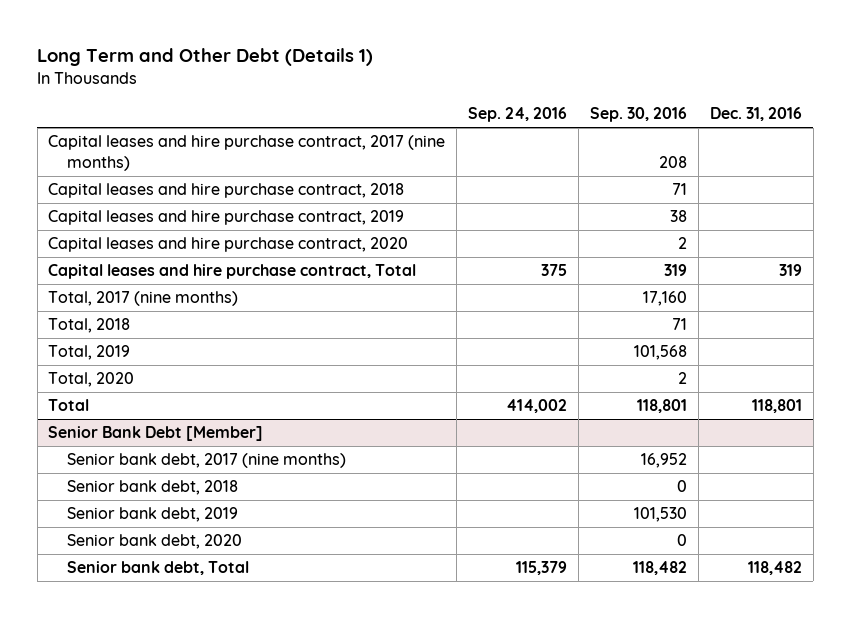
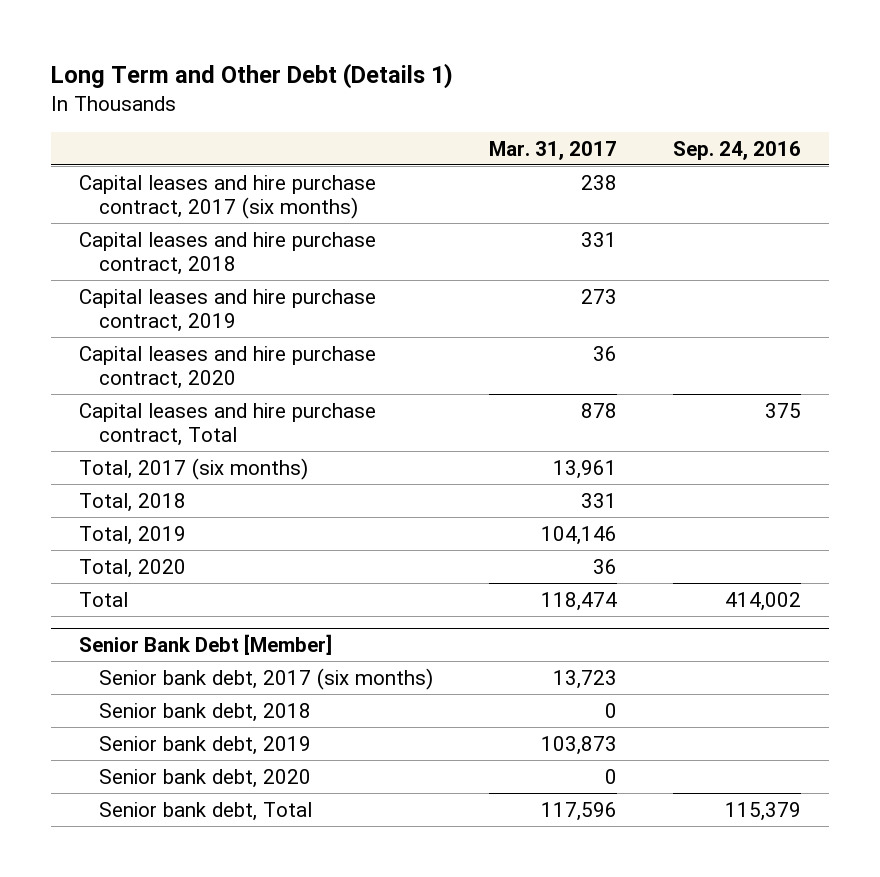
[590,107,688,123] Sep. 30, 2016 -> none
[709,107,802,122] Dec. 31, 2016 -> none
none -> [488,140,617,160] Mar. 31, 2017
[48,135,446,172] Capital leases and hire purchase contract, 2017 (nine months) -> [79,174,377,220] Capital leases and hire purchase contract, 2017 (six months)
[48,291,239,307] Total, 2017 (nine months) -> [79,457,309,480] Total, 2017 (six months)
[66,453,346,469] Senior bank debt, 2017 (nine months) -> [98,667,433,690] Senior bank debt, 2017 (six months)

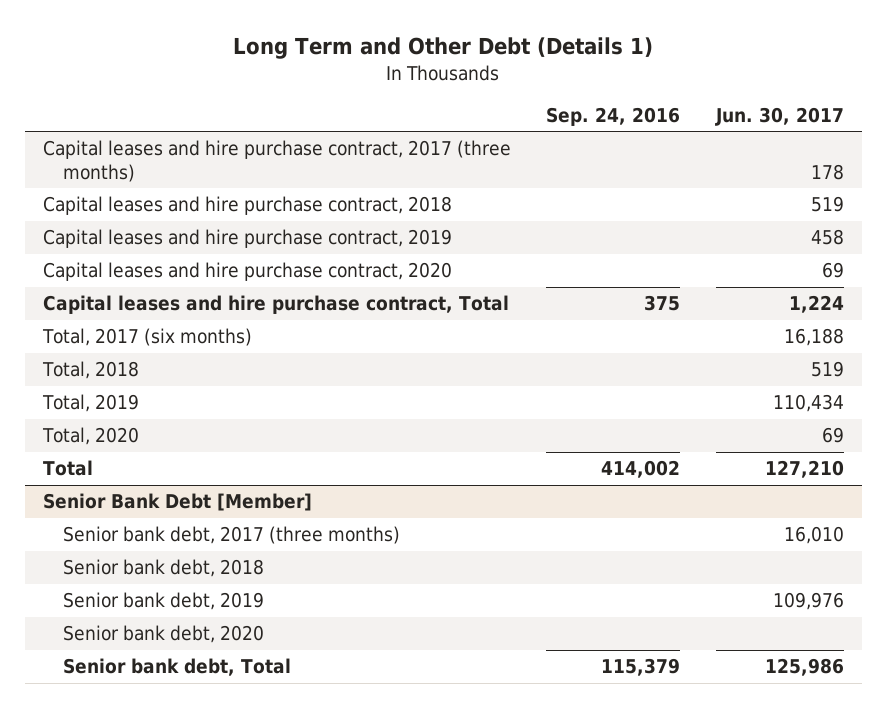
[488,140,617,160] Mar. 31, 2017 -> none
none -> [715,106,845,126] Jun. 30, 2017
[79,174,377,220] Capital leases and hire purchase contract, 2017 (six months) -> [42,140,511,182] Capital leases and hire purchase contract, 2017 (three months)
[98,667,433,690] Senior bank debt, 2017 (six months) -> [62,526,400,545] Senior bank debt, 2017 (three months)

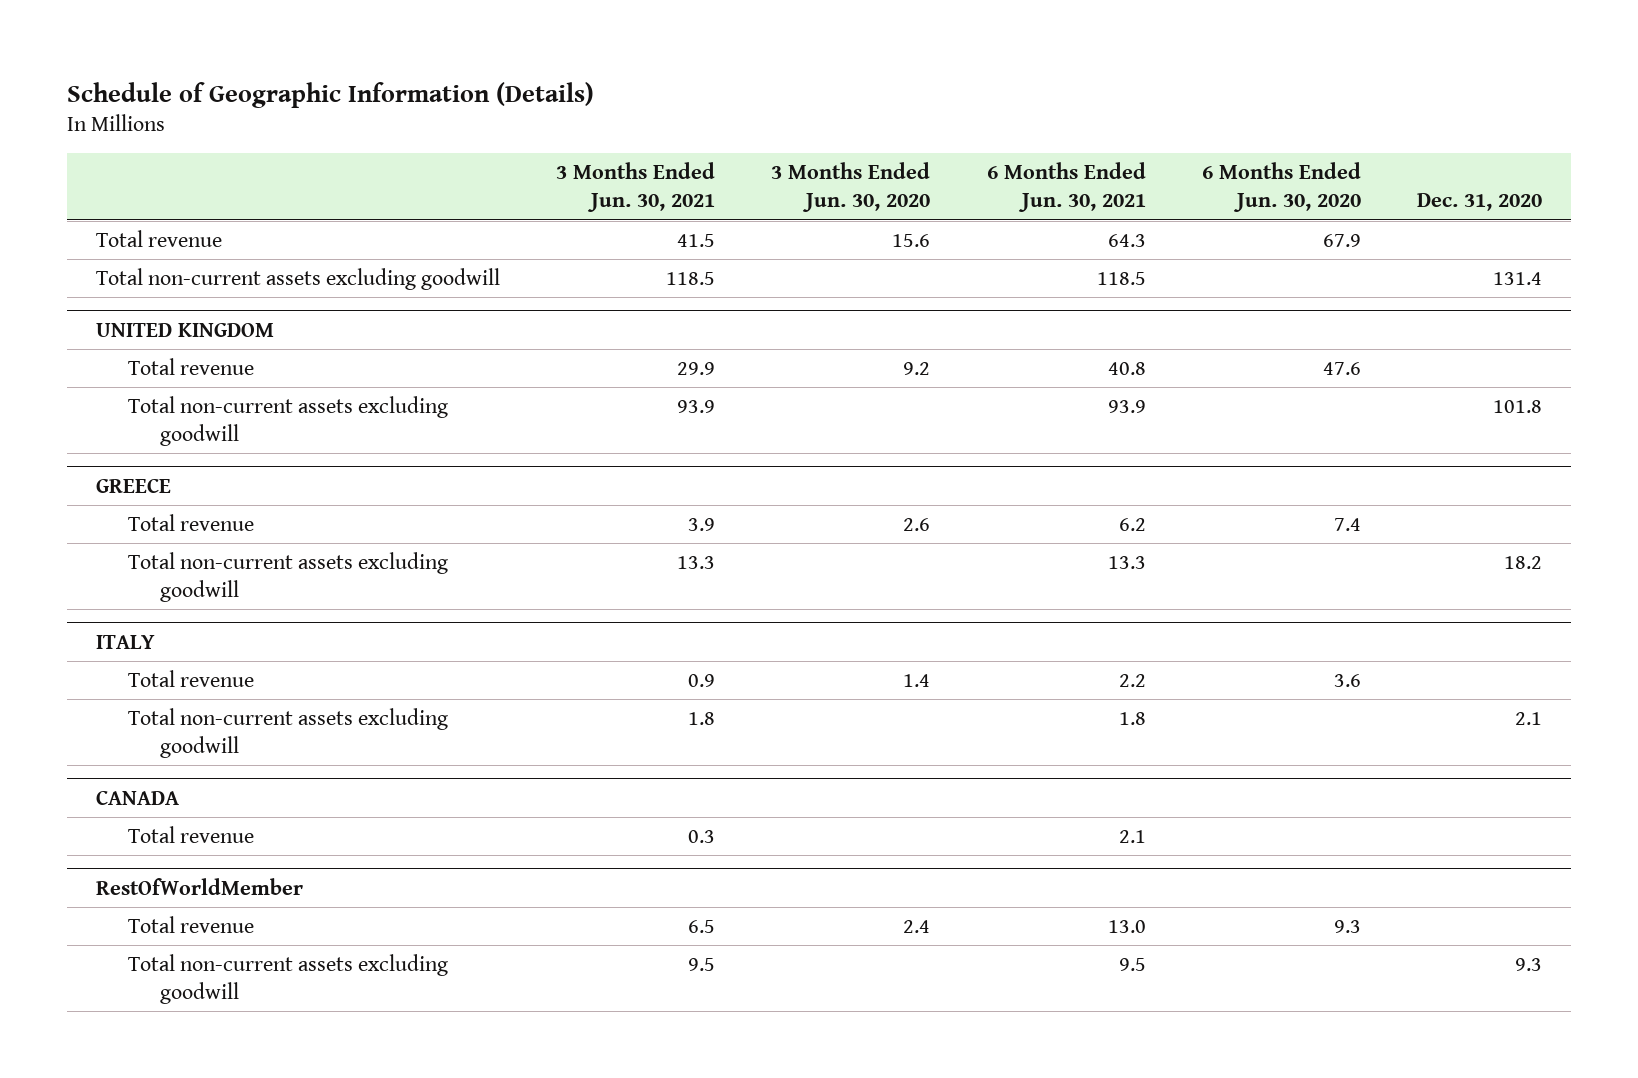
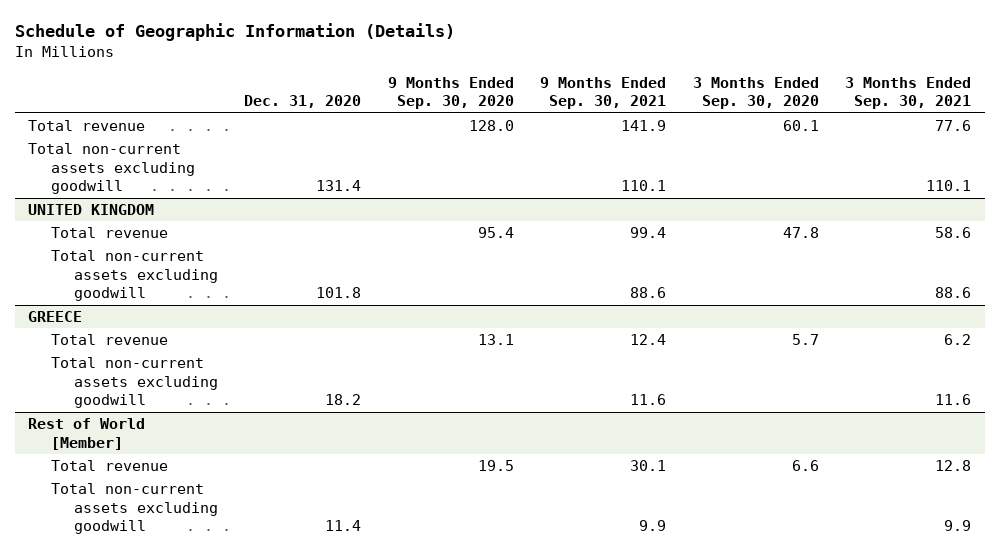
[555,162,715,213] 3 Months Ended Jun. 30, 2021 -> none
[771,162,931,213] 3 Months Ended Jun. 30, 2020 -> none
[986,162,1146,213] 6 Months Ended Jun. 30, 2021 -> none
[1201,162,1361,213] 6 Months Ended Jun. 30, 2020 -> none
none -> [387,76,514,110] 9 Months Ended Sep. 30, 2020
none -> [540,76,667,110] 9 Months Ended Sep. 30, 2021
none -> [692,76,819,110] 3 Months Ended Sep. 30, 2020
none -> [845,76,972,110] 3 Months Ended Sep. 30, 2021
[95,634,155,649] ITALY -> none
[127,670,254,688] Total revenue -> none
[127,708,448,758] Total non-current assets excluding goodwill -> none
[95,789,179,805] CANADA -> none
[127,826,254,844] Total revenue -> none
[95,877,303,895] RestOfWorldMember -> [28,417,146,450] Rest of World [Member]
[1515,958,1543,972] 9.3 -> [325,520,362,532] 11.4

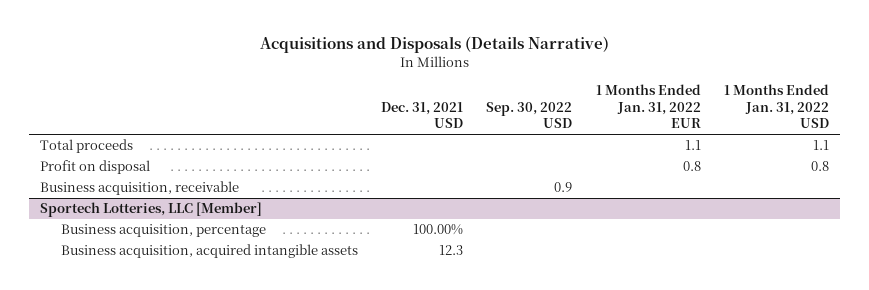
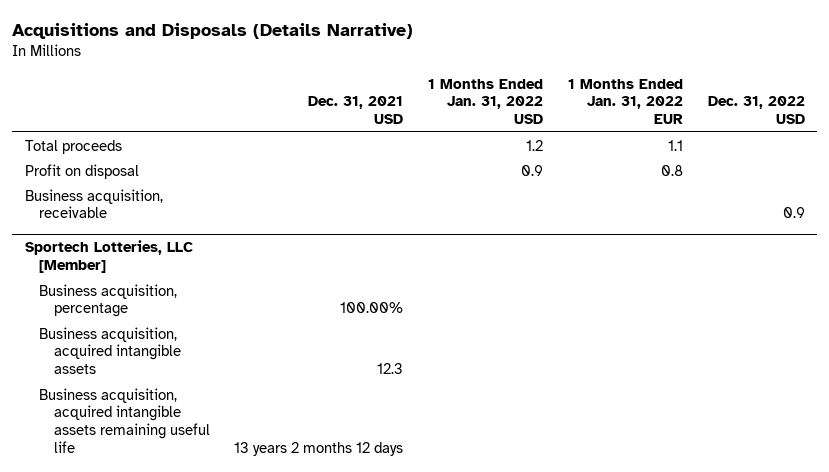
[486,101,573,129] Sep. 30, 2022 USD -> none
none -> [707,96,805,125] Dec. 31, 2022 USD
[812,140,829,151] 1.1 -> [526,139,544,151] 1.2
[810,161,829,172] 0.8 -> [521,164,544,176] 0.9
none -> [39,387,210,454] Business acquisition, acquired intangible assets remaining useful life

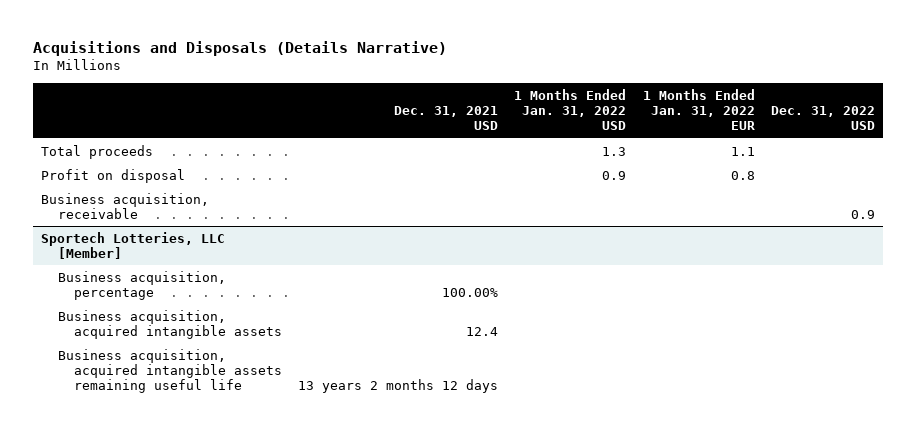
[526,139,544,151] 1.2 -> [602,146,627,156] 1.3
[377,363,404,375] 12.3 -> [466,326,499,336] 12.4

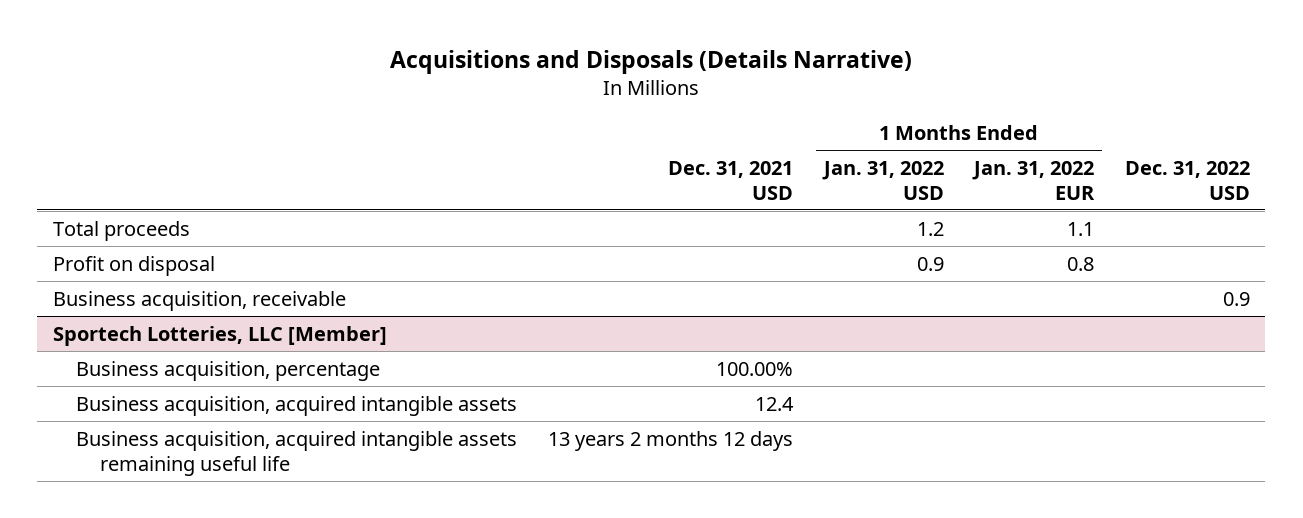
[602,146,627,156] 1.3 -> [916,221,944,236] 1.2

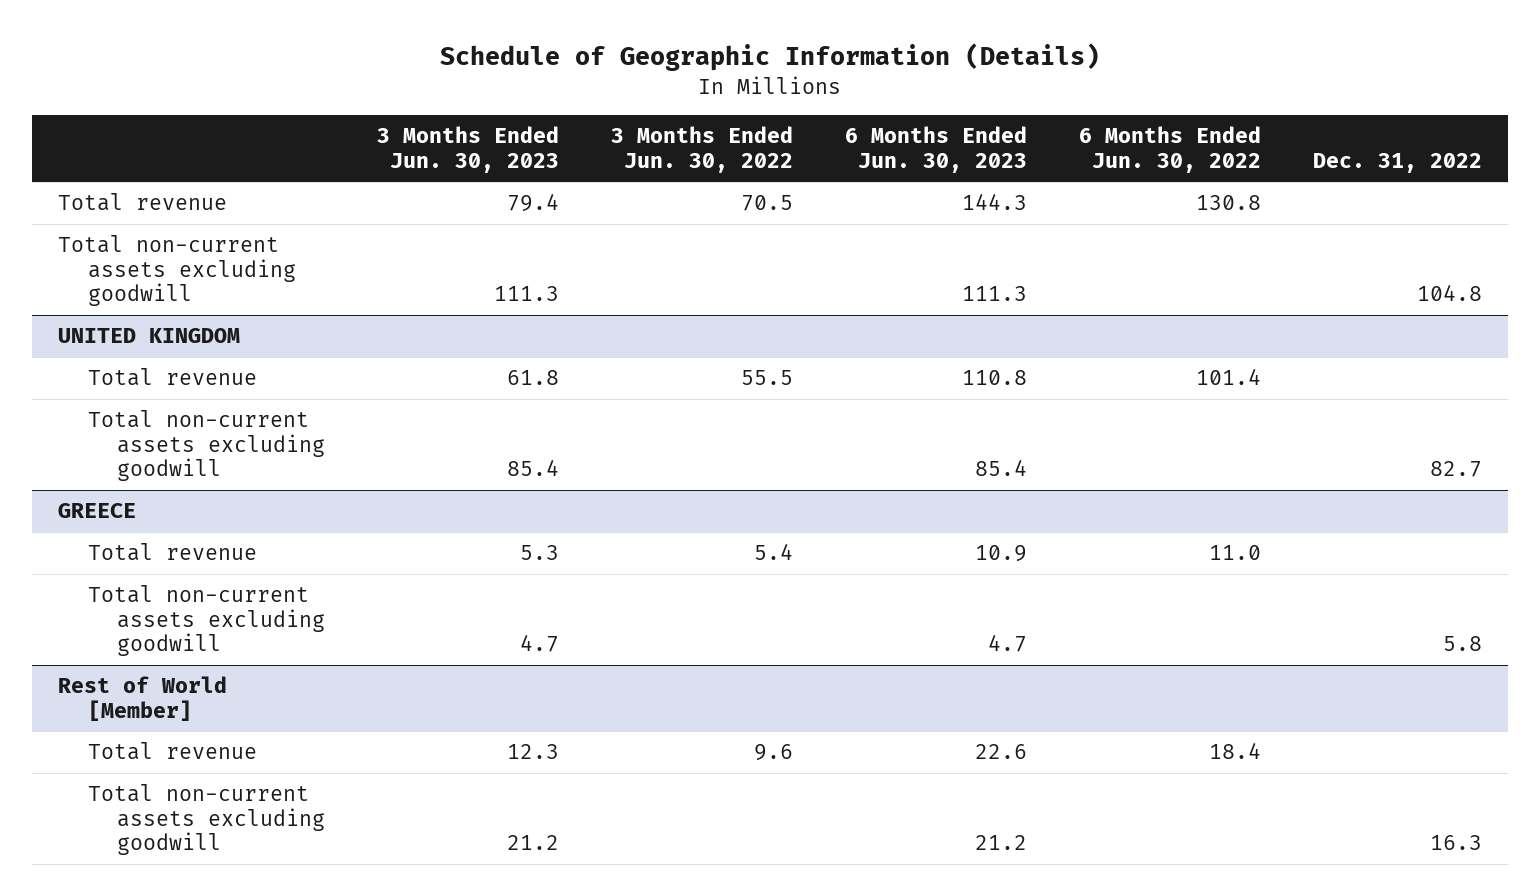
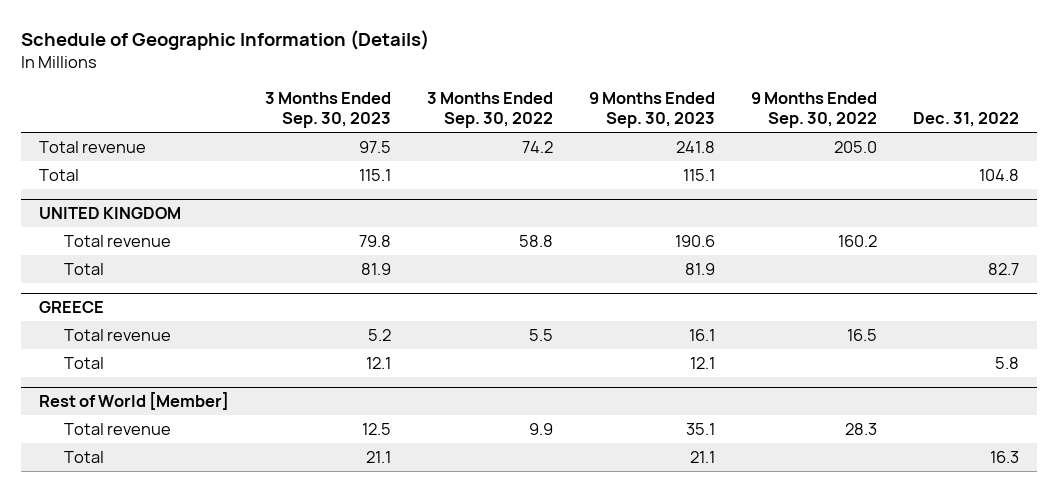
[377,126,560,173] 3 Months Ended Jun. 30, 2023 -> none
[611,126,794,173] 3 Months Ended Jun. 30, 2022 -> none
[845,126,1028,173] 6 Months Ended Jun. 30, 2023 -> none
[1078,126,1261,173] 6 Months Ended Jun. 30, 2022 -> none
none -> [264,92,391,129] 3 Months Ended Sep. 30, 2023
none -> [426,92,553,129] 3 Months Ended Sep. 30, 2022
none -> [588,92,715,129] 9 Months Ended Sep. 30, 2023
none -> [750,92,877,129] 9 Months Ended Sep. 30, 2022
[58,235,296,307] Total non-current assets excluding goodwill -> [38,168,79,181] Total
[87,410,326,482] Total non-current assets excluding goodwill -> [64,262,105,275] Total
[87,585,326,657] Total non-current assets excluding goodwill -> [64,356,105,369] Total
[87,784,326,856] Total non-current assets excluding goodwill -> [64,450,105,463] Total

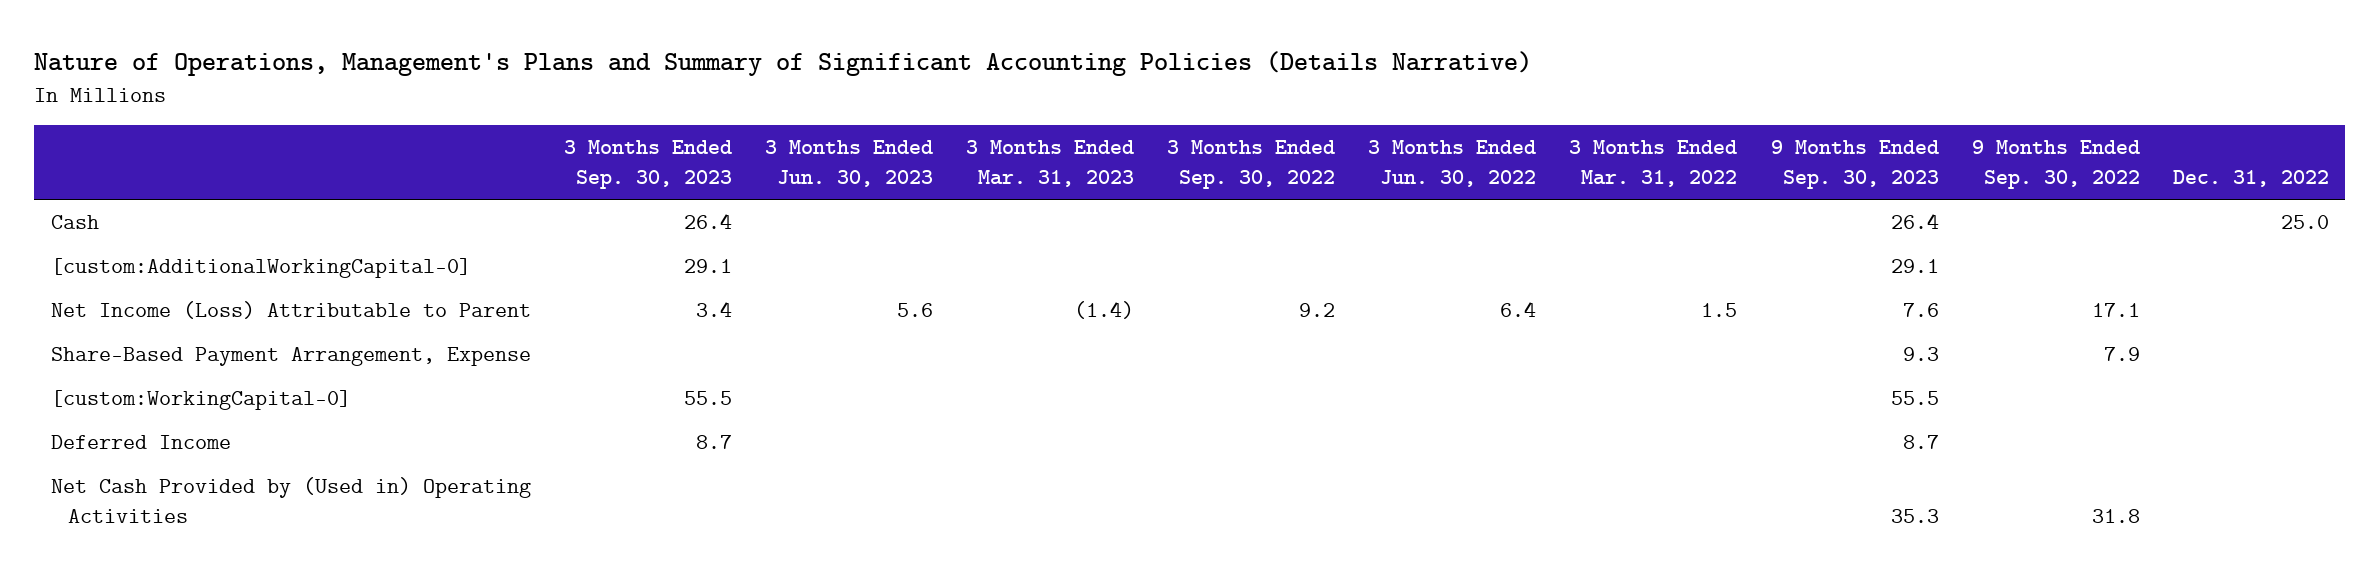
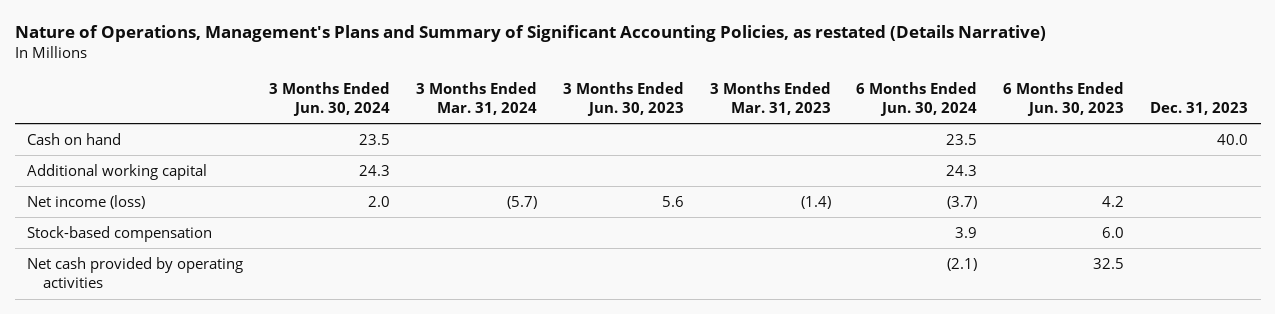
[34,51,1533,77] Nature of Operations, Management's Plans and Summary of Significant Accounting Policies (Details Narrative) -> [14,24,1046,42] Nature of Operations, Management's Plans and Summary of Significant Accounting Policies, as restated (Details Narrative)
[563,140,732,189] 3 Months Ended Sep. 30, 2023 -> none
[1167,140,1336,189] 3 Months Ended Sep. 30, 2022 -> none
[1368,140,1537,187] 3 Months Ended Jun. 30, 2022 -> none
[1569,140,1738,187] 3 Months Ended Mar. 31, 2022 -> none
[1770,140,1939,189] 9 Months Ended Sep. 30, 2023 -> none
[1971,140,2140,189] 9 Months Ended Sep. 30, 2022 -> none
[2172,169,2329,187] Dec. 31, 2022 -> none
none -> [269,81,391,117] 3 Months Ended Jun. 30, 2024
none -> [415,81,537,116] 3 Months Ended Mar. 31, 2024
none -> [856,81,978,117] 6 Months Ended Jun. 30, 2024
none -> [1003,81,1125,117] 6 Months Ended Jun. 30, 2023
none -> [1149,102,1248,116] Dec. 31, 2023
[50,390,351,411] [custom:WorkingCapital-0] -> none
[50,435,231,450] Deferred Income -> none
[50,215,99,230] Cash -> [27,132,122,145] Cash on hand
[50,258,471,279] [custom:AdditionalWorkingCapital-0] -> [27,163,208,180] Additional working capital
[50,301,531,320] Net Income (Loss) Attributable to Parent -> [27,194,146,209] Net income (loss)
[50,347,531,367] Share-Based Payment Arrangement, Expense -> [27,225,213,242] Stock-based compensation
[50,477,531,524] Net Cash Provided by (Used in) Operating Activities -> [27,256,244,289] Net cash provided by operating activities

